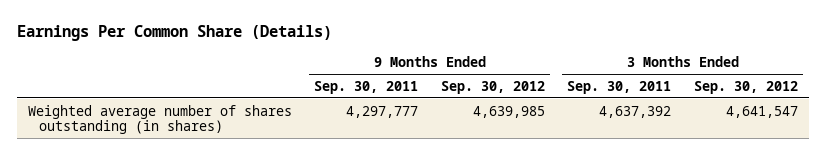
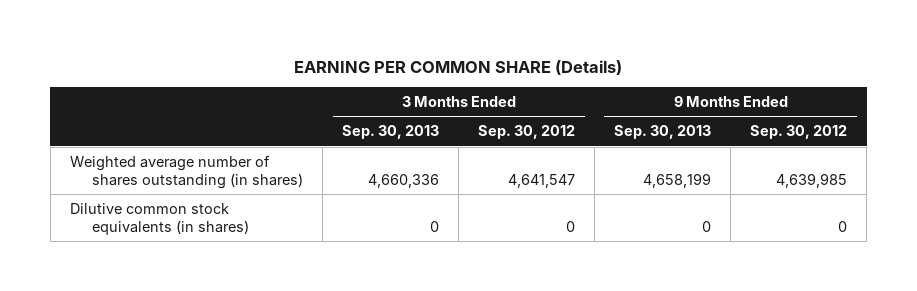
[16,25,332,42] Earnings Per Common Share (Details) -> [294,59,623,75] EARNING PER COMMON SHARE (Details)
[314,80,419,94] Sep. 30, 2011 -> none
[567,80,672,94] Sep. 30, 2011 -> none
none -> [342,125,440,140] Sep. 30, 2013
none -> [614,125,712,140] Sep. 30, 2013
none -> [69,202,250,235] Dilutive common stock equivalents (in shares)

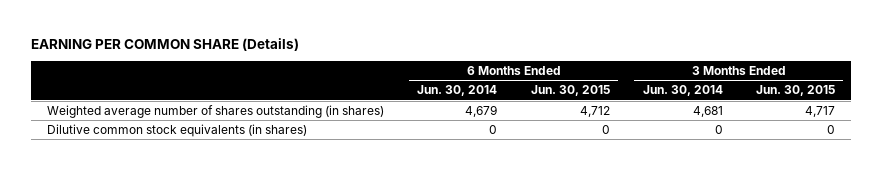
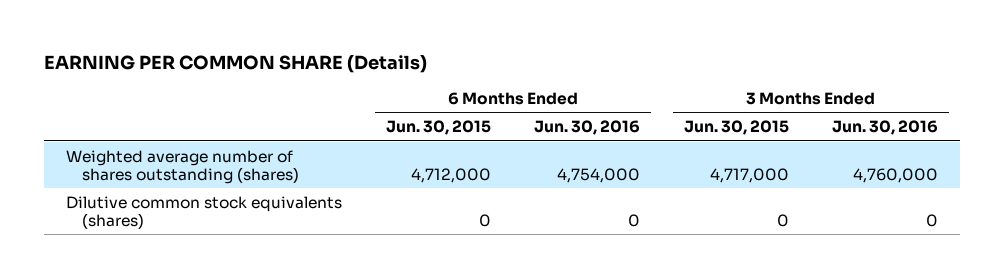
[417,85,498,97] Jun. 30, 2014 -> none
[642,85,723,97] Jun. 30, 2014 -> none
none -> [534,120,641,136] Jun. 30, 2016
none -> [832,120,939,136] Jun. 30, 2016
[47,104,385,118] Weighted average number of shares outstanding (in shares) -> [66,149,299,184] Weighted average number of shares outstanding (shares)
[579,105,610,117] 4,712 -> [410,167,491,183] 4,712,000
[804,105,835,117] 4,717 -> [709,167,789,183] 4,717,000
[47,123,308,137] Dilutive common stock equivalents (in shares) -> [66,195,343,229] Dilutive common stock equivalents (shares)

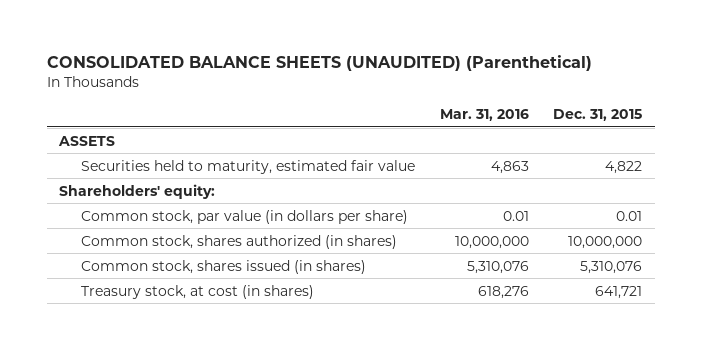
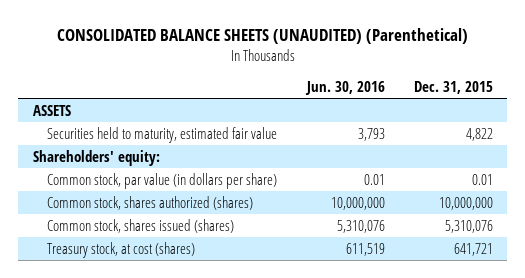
[439,109,529,122] Mar. 31, 2016 -> none
none -> [304,81,385,96] Jun. 30, 2016
[80,234,397,249] Common stock, shares authorized (in shares) -> [47,195,254,210] Common stock, shares authorized (shares)
[80,259,366,274] Common stock, shares issued (in shares) -> [47,218,235,233] Common stock, shares issued (shares)
[80,284,314,299] Treasury stock, at cost (in shares) -> [47,241,196,258] Treasury stock, at cost (shares)

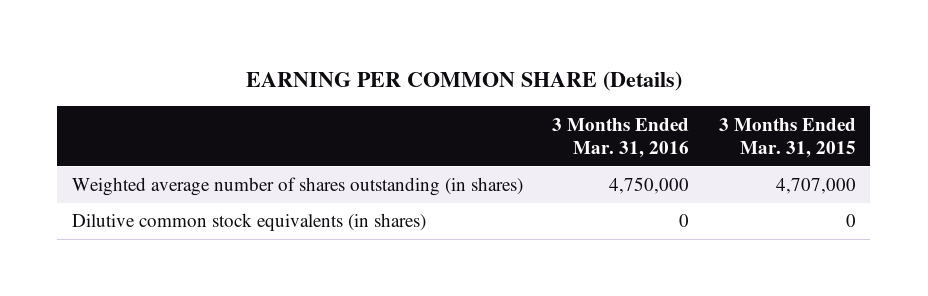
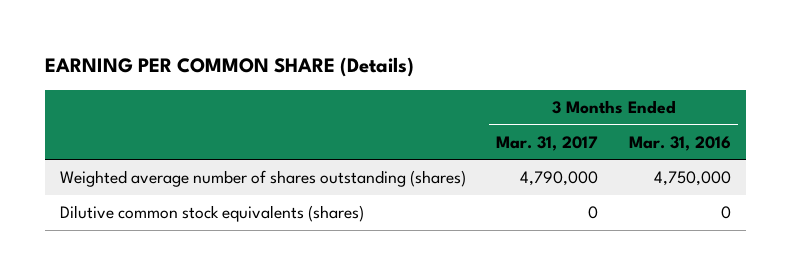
[718,117,856,159] 3 Months Ended Mar. 31, 2015 -> none
none -> [496,135,599,151] Mar. 31, 2017
[72,177,524,197] Weighted average number of shares outstanding (in shares) -> [60,170,467,188] Weighted average number of shares outstanding (shares)
[72,213,427,232] Dilutive common stock equivalents (in shares) -> [60,205,365,223] Dilutive common stock equivalents (shares)

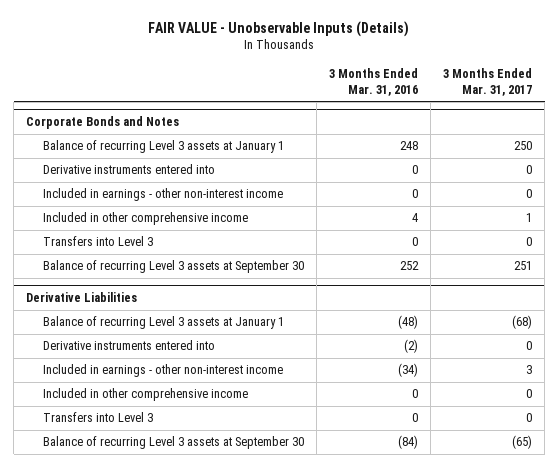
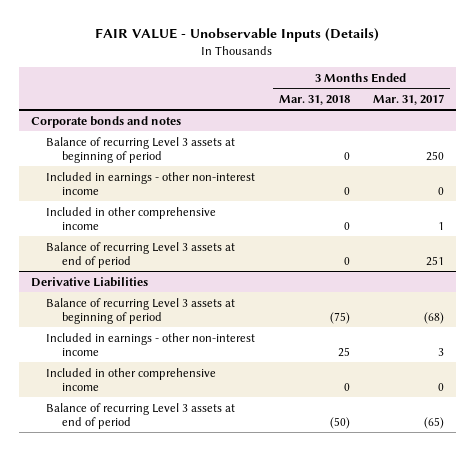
[329,68,419,96] 3 Months Ended Mar. 31, 2016 -> none
none -> [278,94,350,105] Mar. 31, 2018
[43,164,216,175] Derivative instruments entered into -> none
[26,116,180,130] Corporate Bonds and Notes -> [30,115,181,128] Corporate bonds and notes
[43,140,285,154] Balance of recurring Level 3 assets at January 1 -> [46,136,236,163] Balance of recurring Level 3 assets at beginning of period
[43,236,154,247] Transfers into Level 3 -> none
[43,260,305,274] Balance of recurring Level 3 assets at September 30 -> [46,241,236,268] Balance of recurring Level 3 assets at end of period
[43,340,216,351] Derivative instruments entered into -> none
[43,316,285,330] Balance of recurring Level 3 assets at January 1 -> [46,297,236,324] Balance of recurring Level 3 assets at beginning of period
[43,412,154,423] Transfers into Level 3 -> none
[43,436,305,450] Balance of recurring Level 3 assets at September 30 -> [46,402,236,429] Balance of recurring Level 3 assets at end of period

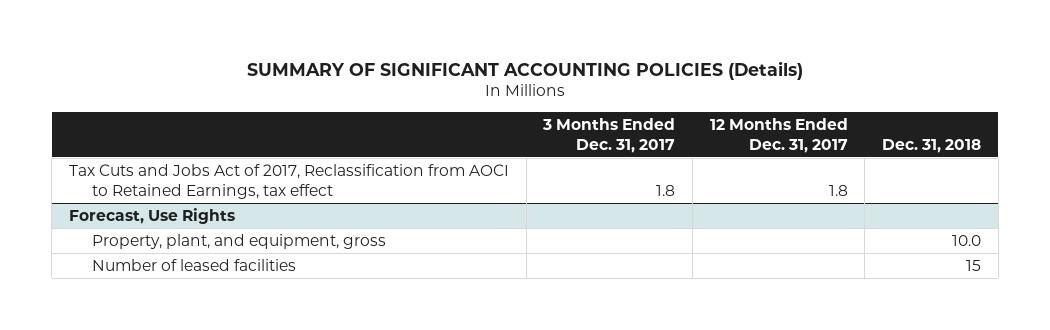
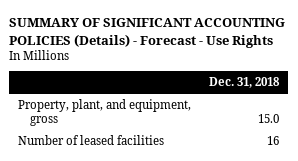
[246,60,803,80] SUMMARY OF SIGNIFICANT ACCOUNTING POLICIES (Details) -> [9,17,286,48] SUMMARY OF SIGNIFICANT ACCOUNTING POLICIES (Details) - Forecast - Use Rights
[542,117,676,153] 3 Months Ended Dec. 31, 2017 -> none
[709,117,848,153] 12 Months Ended Dec. 31, 2017 -> none
[68,164,509,199] Tax Cuts and Jobs Act of 2017, Reclassification from AOCI to Retained Earnings, tax effect -> none
[68,208,235,225] Forecast, Use Rights -> none
[951,235,981,247] 10.0 -> [258,113,280,123] 15.0
[965,260,981,272] 15 -> [267,136,280,146] 16

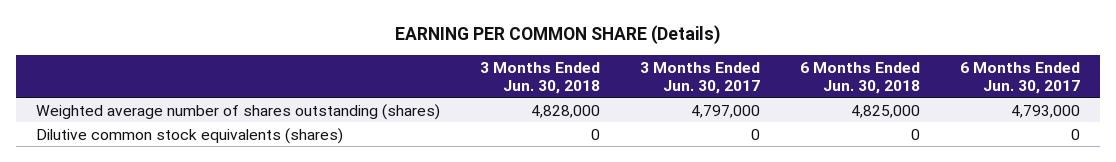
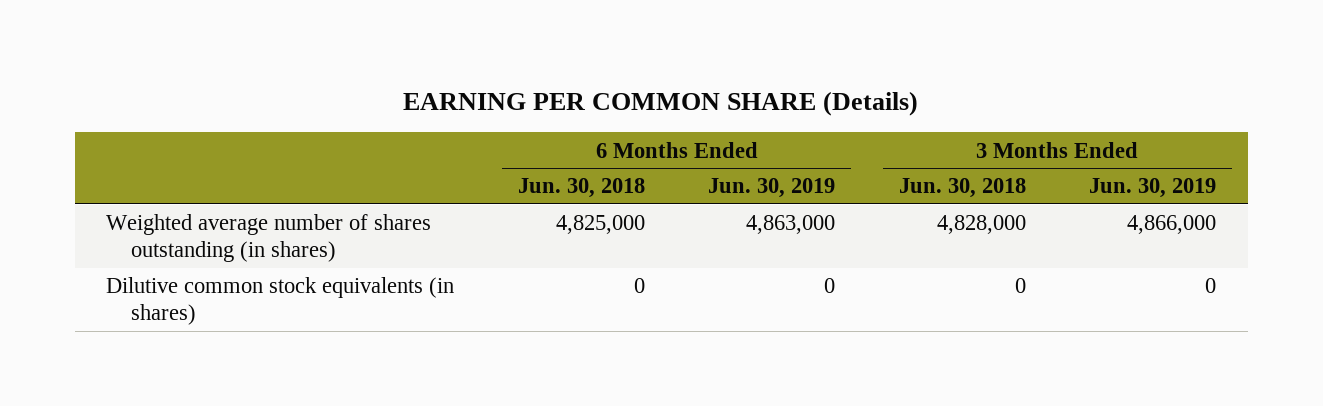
[640,61,761,94] 3 Months Ended Jun. 30, 2017 -> none
[960,61,1081,94] 6 Months Ended Jun. 30, 2017 -> none
none -> [708,178,836,199] Jun. 30, 2019
none -> [1089,178,1217,199] Jun. 30, 2019
[35,103,440,120] Weighted average number of shares outstanding (shares) -> [106,214,432,263] Weighted average number of shares outstanding (in shares)
[35,127,343,144] Dilutive common stock equivalents (shares) -> [106,277,455,326] Dilutive common stock equivalents (in shares)

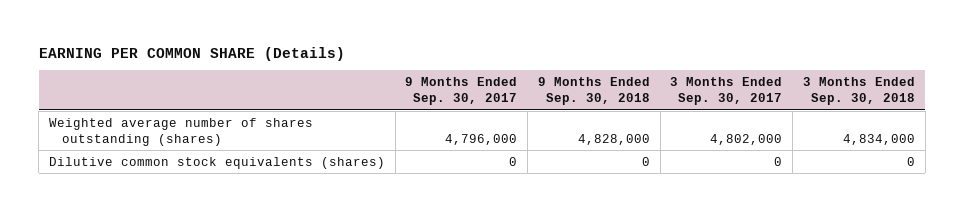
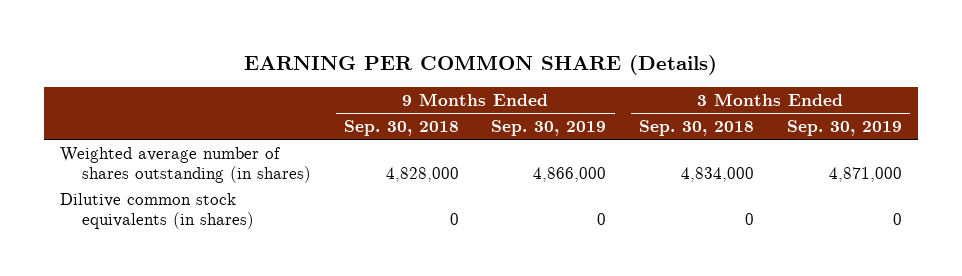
[405,77,518,106] 9 Months Ended Sep. 30, 2017 -> none
[670,77,783,106] 3 Months Ended Sep. 30, 2017 -> none
none -> [491,119,607,136] Sep. 30, 2019
none -> [786,119,902,136] Sep. 30, 2019
[48,117,313,146] Weighted average number of shares outstanding (shares) -> [60,146,312,183] Weighted average number of shares outstanding (in shares)
[48,156,385,169] Dilutive common stock equivalents (shares) -> [60,192,255,229] Dilutive common stock equivalents (in shares)

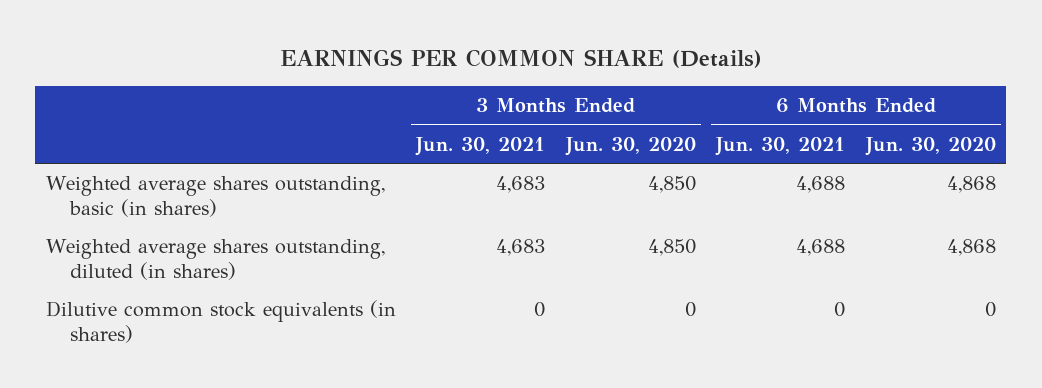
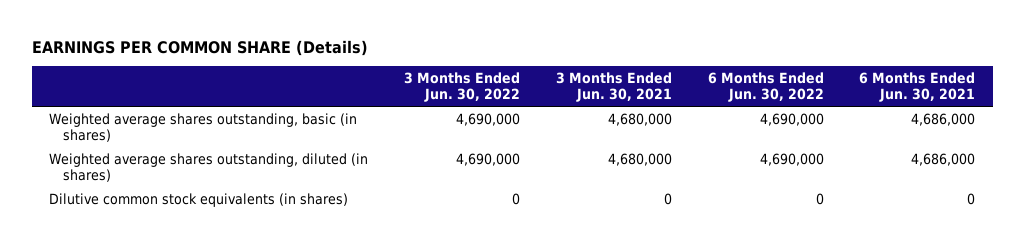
[564,136,696,156] Jun. 30, 2020 -> none
[865,136,997,156] Jun. 30, 2020 -> none
none -> [404,71,521,103] 3 Months Ended Jun. 30, 2022
none -> [707,71,824,103] 6 Months Ended Jun. 30, 2022
[496,176,546,194] 4,683 -> [607,112,672,126] 4,680,000
[796,176,846,194] 4,688 -> [911,112,976,126] 4,686,000
[496,239,546,257] 4,683 -> [607,152,672,166] 4,680,000
[796,239,846,257] 4,688 -> [911,152,976,166] 4,686,000

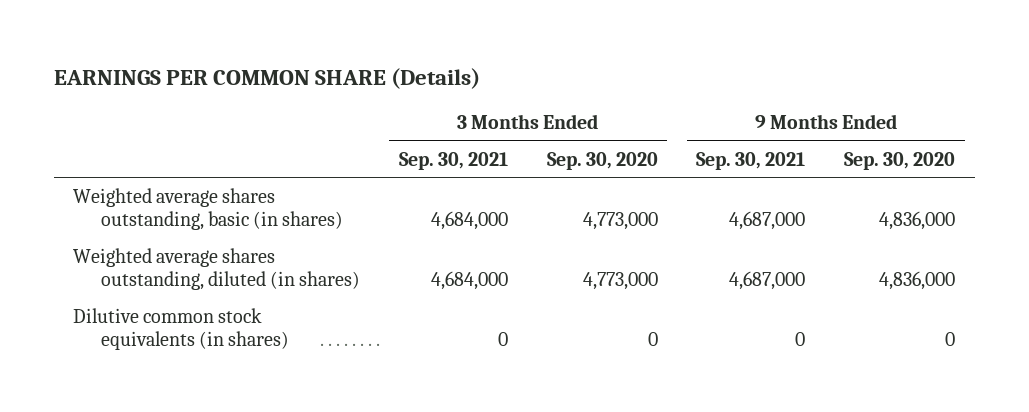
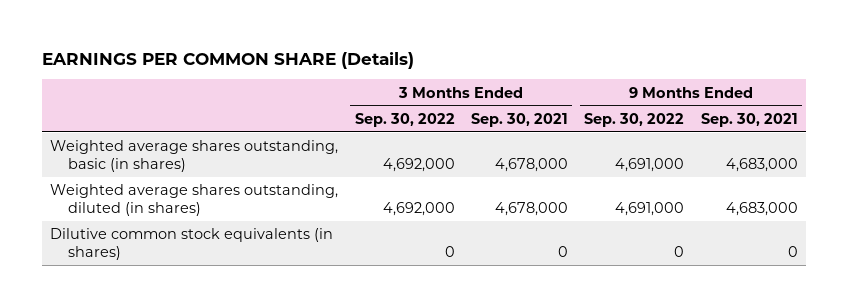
[546,151,658,170] Sep. 30, 2020 -> none
[844,151,956,170] Sep. 30, 2020 -> none
none -> [354,112,455,127] Sep. 30, 2022
none -> [584,112,685,127] Sep. 30, 2022
[431,211,509,231] 4,684,000 -> [494,158,568,173] 4,678,000
[729,211,806,231] 4,687,000 -> [725,158,798,173] 4,683,000
[431,271,509,291] 4,684,000 -> [494,202,568,217] 4,678,000
[729,271,806,291] 4,687,000 -> [725,202,798,217] 4,683,000

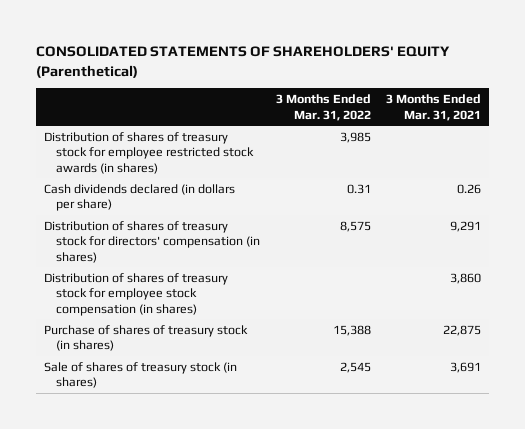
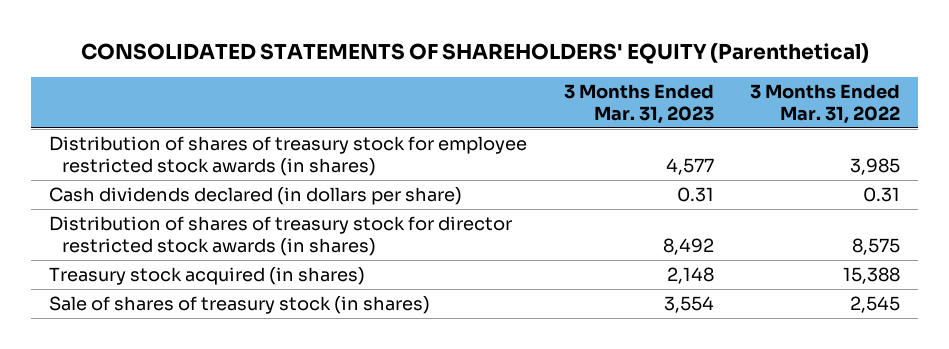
[386,94,482,121] 3 Months Ended Mar. 31, 2021 -> none
none -> [563,83,714,124] 3 Months Ended Mar. 31, 2023
[43,272,228,316] Distribution of shares of treasury stock for employee stock compensation (in shares) -> none
[43,220,261,263] Distribution of shares of treasury stock for directors' compensation (in shares) -> [49,215,513,256] Distribution of shares of treasury stock for director restricted stock awards (in shares)
[43,324,248,352] Purchase of shares of treasury stock (in shares) -> [49,266,366,285] Treasury stock acquired (in shares)

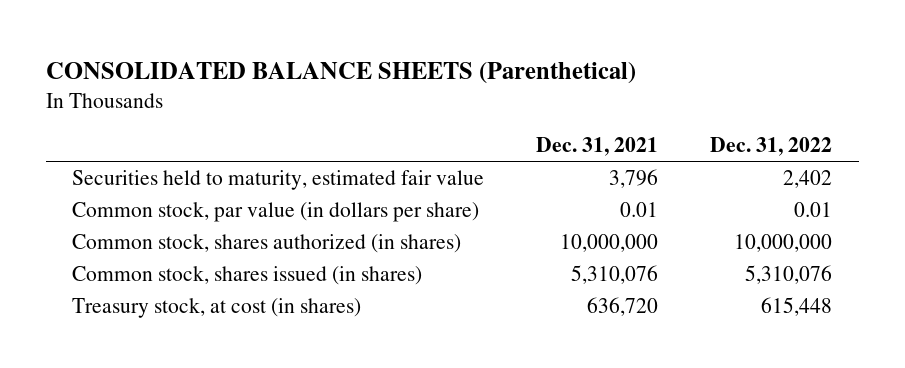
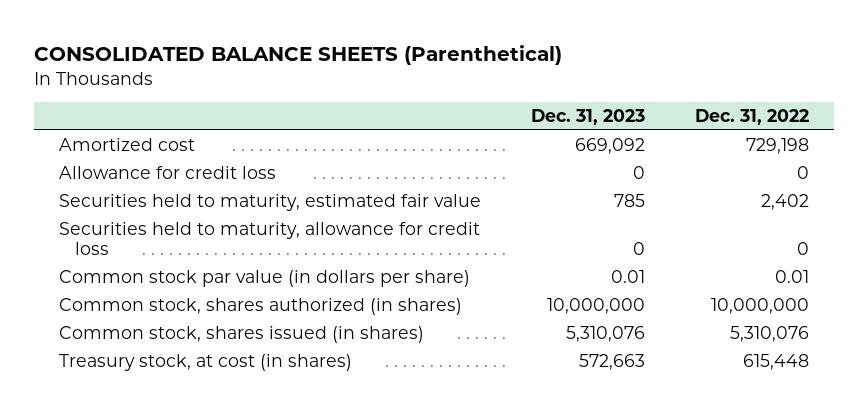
[536,137,659,157] Dec. 31, 2021 -> none
none -> [531,108,646,125] Dec. 31, 2023
none -> [59,137,196,151] Amortized cost
none -> [59,165,277,179] Allowance for credit loss
none -> [59,221,481,256] Securities held to maturity, allowance for credit loss
[72,202,480,223] Common stock, par value (in dollars per share) -> [59,269,471,287] Common stock par value (in dollars per share)

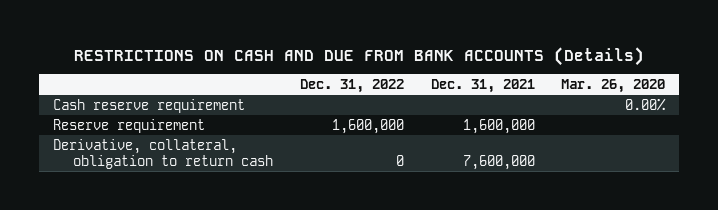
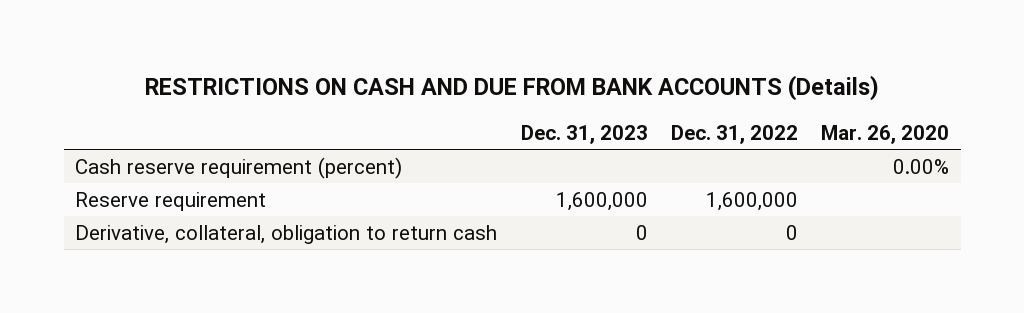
[430,79,535,94] Dec. 31, 2021 -> none
none -> [520,124,648,144] Dec. 31, 2023
[52,98,245,113] Cash reserve requirement -> [75,156,403,179] Cash reserve requirement (percent)

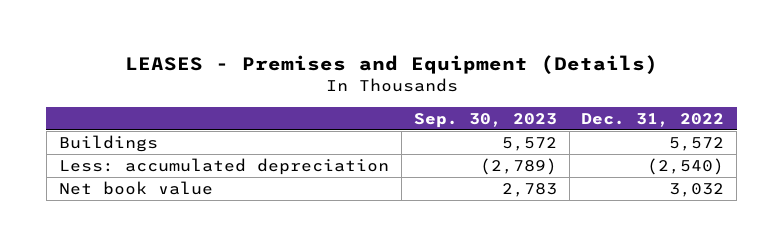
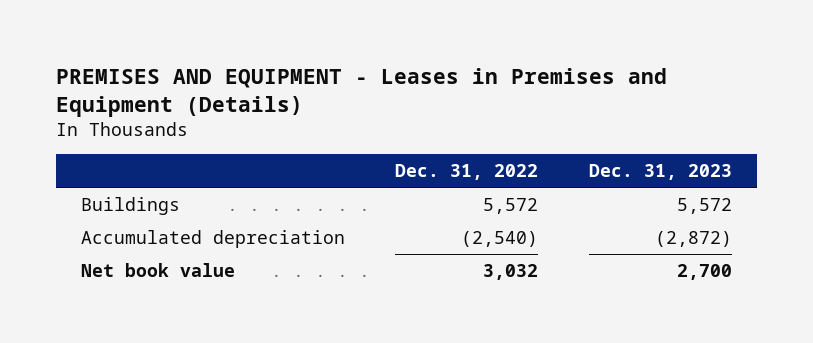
[124,55,658,75] LEASES - Premises and Equipment (Details) -> [55,67,667,117] PREMISES AND EQUIPMENT - Leases in Premises and Equipment (Details)
[413,112,557,128] Sep. 30, 2023 -> none
none -> [588,164,732,181] Dec. 31, 2023
[58,157,389,175] Less: accumulated depreciation -> [80,229,345,248] Accumulated depreciation

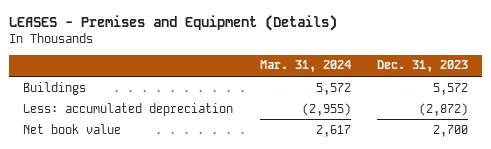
[55,67,667,117] PREMISES AND EQUIPMENT - Leases in Premises and Equipment (Details) -> [9,15,338,32] LEASES - Premises and Equipment (Details)
[395,164,539,181] Dec. 31, 2022 -> none
none -> [259,60,351,73] Mar. 31, 2024
[80,229,345,248] Accumulated depreciation -> [22,102,233,116] Less: accumulated depreciation

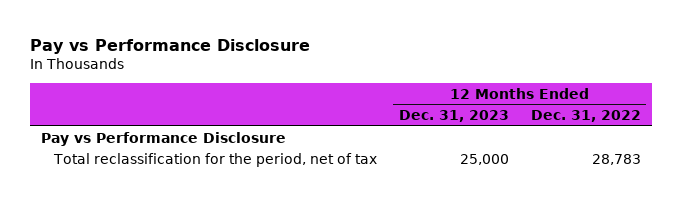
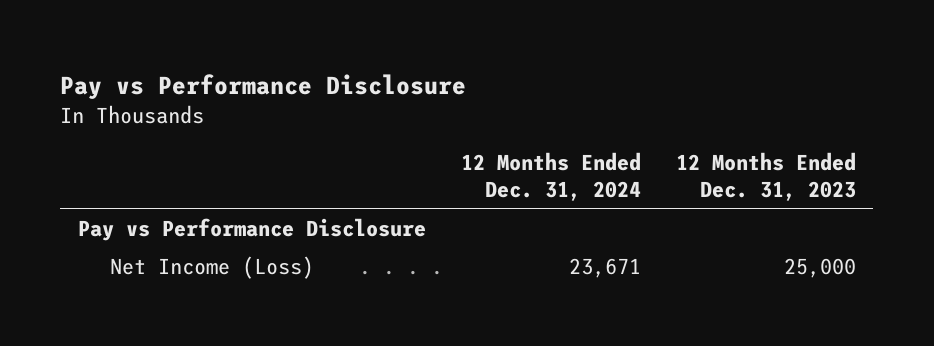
[530,109,641,122] Dec. 31, 2022 -> none
none -> [460,152,641,202] 12 Months Ended Dec. 31, 2024
[52,152,377,167] Total reclassification for the period, net of tax -> [110,256,315,280] Net Income (Loss)

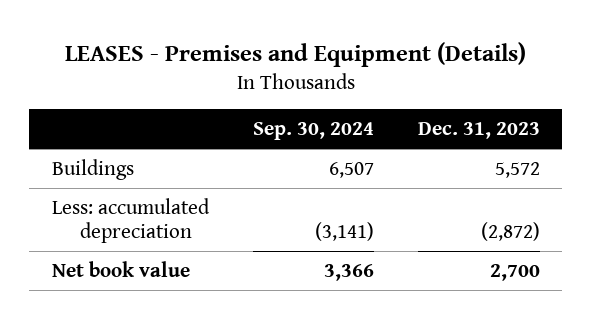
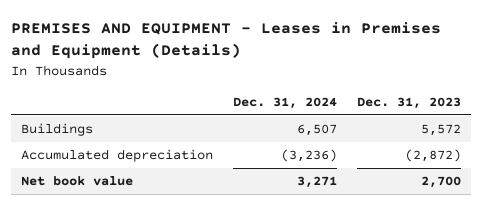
[64,42,526,68] LEASES - Premises and Equipment (Details) -> [11,22,442,60] PREMISES AND EQUIPMENT - Leases in Premises and Equipment (Details)
[252,121,374,140] Sep. 30, 2024 -> none
none -> [233,97,338,110] Dec. 31, 2024
[51,197,210,244] Less: accumulated depreciation -> [21,149,214,163] Accumulated depreciation

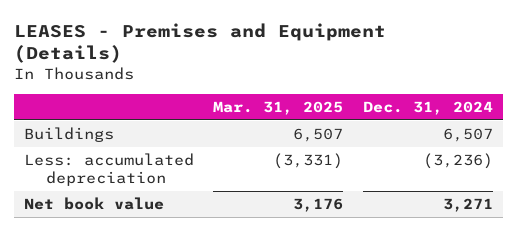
[11,22,442,60] PREMISES AND EQUIPMENT - Leases in Premises and Equipment (Details) -> [13,22,386,64] LEASES - Premises and Equipment (Details)
[357,97,462,110] Dec. 31, 2023 -> none
none -> [213,100,344,115] Mar. 31, 2025
[21,149,214,163] Accumulated depreciation -> [23,153,194,186] Less: accumulated depreciation

